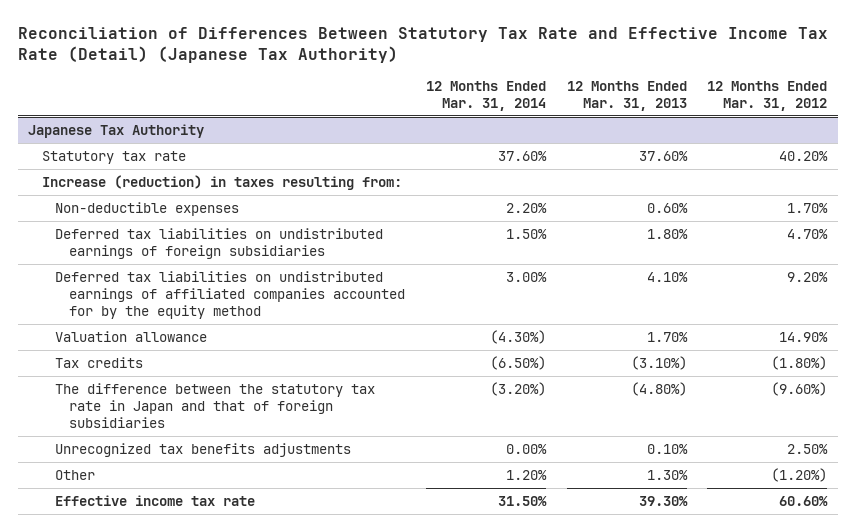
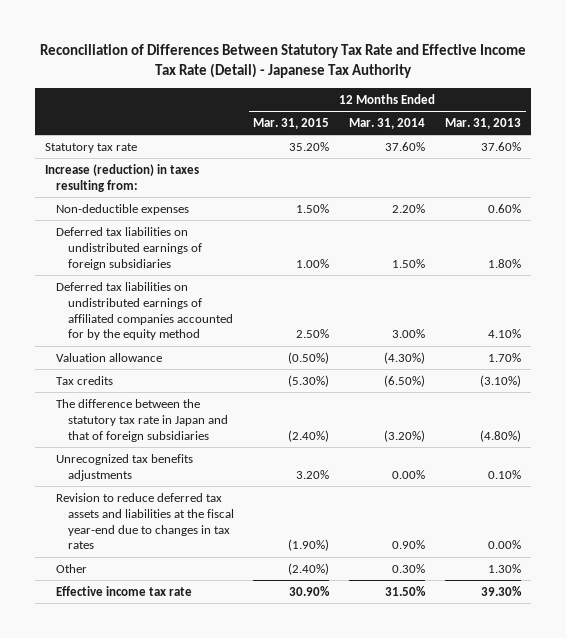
[17,26,828,63] Reconciliation of Differences Between Statutory Tax Rate and Effective Income Tax Rate (Detail) (Japanese Tax Authority) -> [40,44,527,79] Reconciliation of Differences Between Statutory Tax Rate and Effective Income Tax Rate (Detail) - Japanese Tax Authority
[707,81,828,111] 12 Months Ended Mar. 31, 2012 -> none
none -> [253,118,330,130] Mar. 31, 2015
[28,123,205,138] Japanese Tax Authority -> none
none -> [56,492,234,550] Revision to reduce deferred tax assets and liabilities at the fiscal year-end due to changes in tax rates
[505,469,547,480] 1.20% -> [392,563,426,573] 0.30%

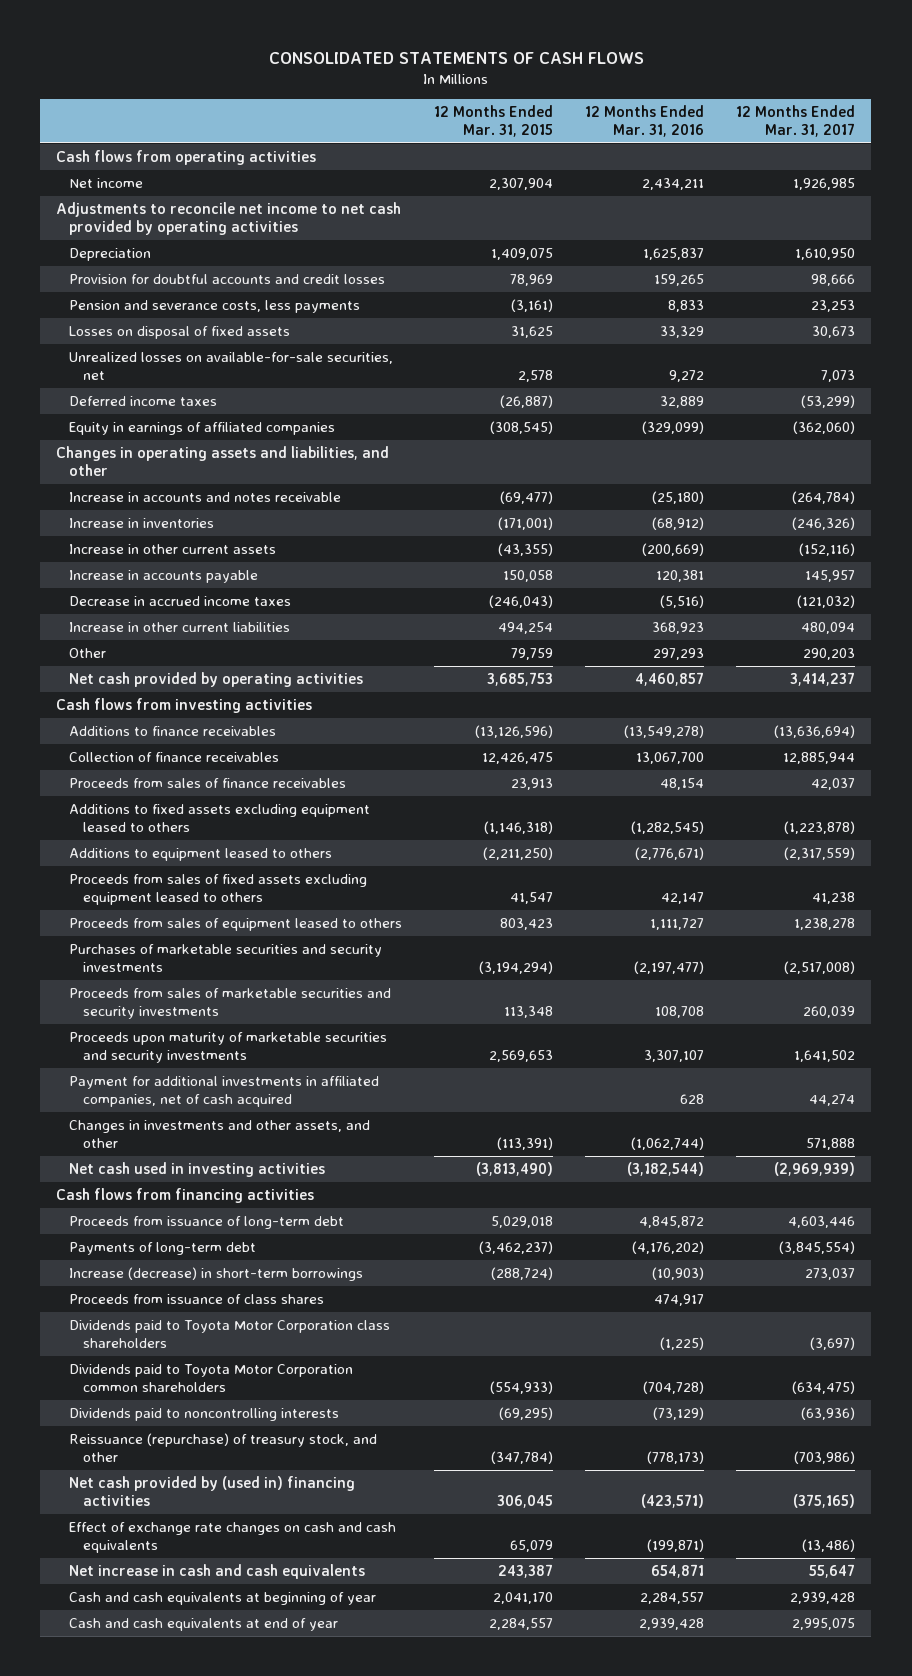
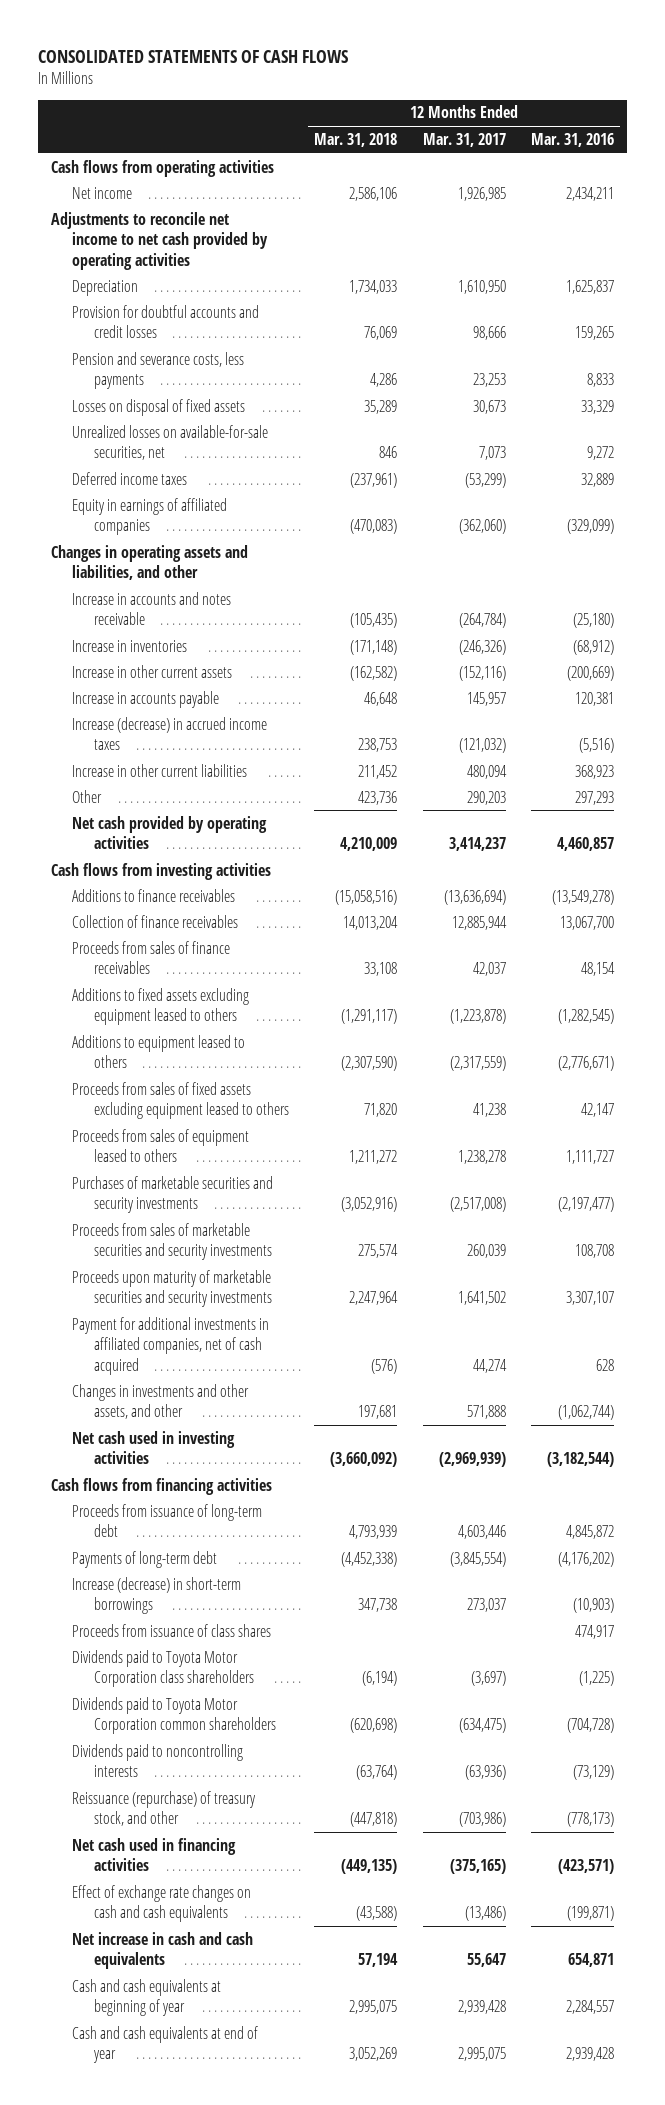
[434,104,554,138] 12 Months Ended Mar. 31, 2015 -> none
none -> [314,132,398,147] Mar. 31, 2018
[69,595,292,606] Decrease in accrued income taxes -> [72,716,268,751] Increase (decrease) in accrued income taxes
[69,1475,356,1507] Net cash provided by (used in) financing activities -> [72,1837,237,1872] Net cash used in financing activities

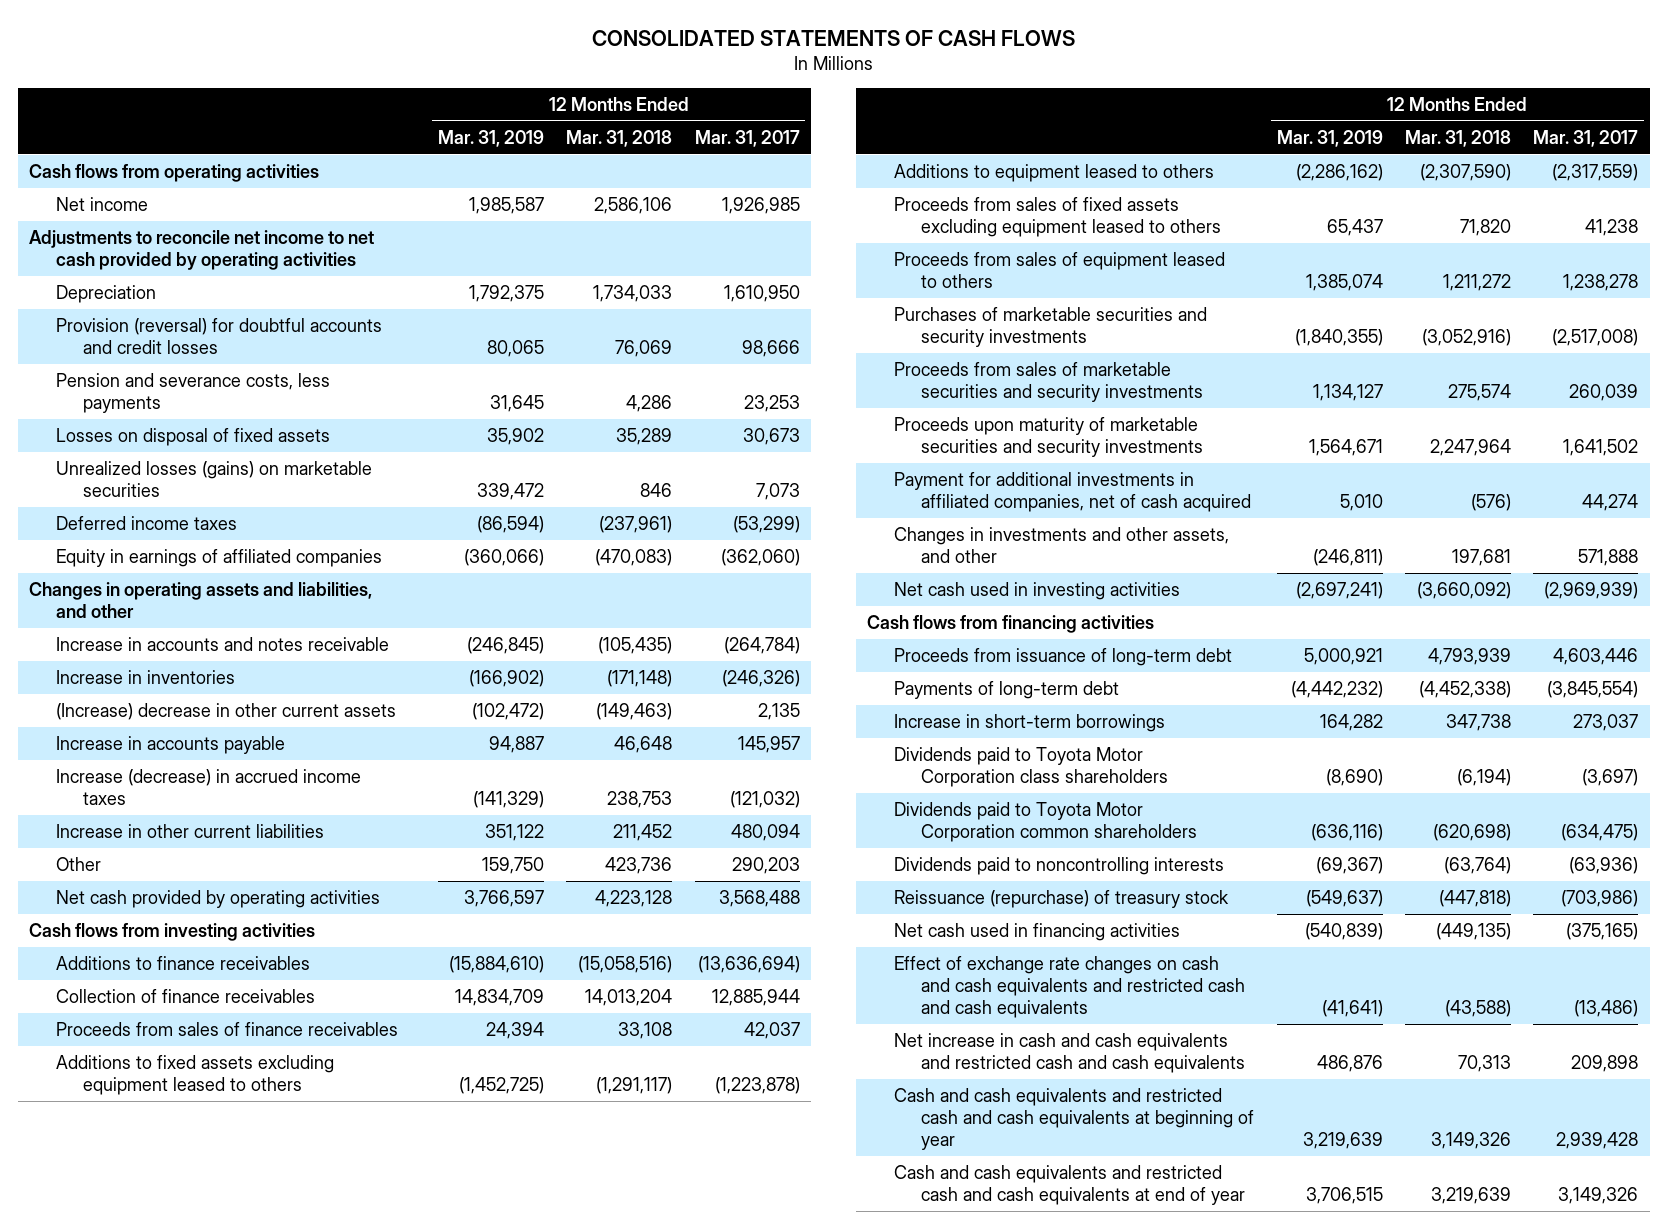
[530,132,614,147] Mar. 31, 2016 -> none
none -> [438,129,545,147] Mar. 31, 2019
[72,304,260,339] Provision for doubtful accounts and credit losses -> [55,317,382,355] Provision (reversal) for doubtful accounts and credit losses
[72,424,269,461] Unrealized losses on available-for-sale securities, net -> [55,460,372,498] Unrealized losses (gains) on marketable securities
[72,664,233,678] Increase in other current assets -> [55,702,396,720] (Increase) decrease in other current assets
[350,665,398,681] (162,582) -> [596,702,673,720] (149,463)
[458,665,506,681] (152,116) -> [757,702,800,720] 2,135
[340,837,398,852] 4,210,009 -> [595,889,673,907] 4,223,128
[448,837,506,852] 3,414,237 -> [718,889,800,907] 3,568,488
[72,1623,272,1637] Proceeds from issuance of class shares -> none
[72,1576,242,1615] Increase (decrease) in short-term borrowings -> [894,713,1166,732] Increase in short-term borrowings
[72,1790,257,1827] Reissuance (repurchase) of treasury stock, and other -> [894,889,1230,908] Reissuance (repurchase) of treasury stock
[72,1884,252,1923] Effect of exchange rate changes on cash and cash equivalents -> [894,955,1246,1019] Effect of exchange rate changes on cash and cash equivalents and restricted cash and cash equivalents
[72,1931,254,1970] Net increase in cash and cash equivalents -> [894,1032,1246,1074] Net increase in cash and cash equivalents and restricted cash and cash equivalents
[358,1953,399,1968] 57,194 -> [1457,1055,1511,1073] 70,313
[466,1953,506,1968] 55,647 -> [1571,1055,1639,1073] 209,898
[72,1978,222,2017] Cash and cash equivalents at beginning of year -> [894,1087,1255,1151] Cash and cash equivalents and restricted cash and cash equivalents at beginning of year
[349,2000,398,2015] 2,995,075 -> [1430,1132,1511,1150] 3,149,326
[72,2025,259,2064] Cash and cash equivalents at end of year -> [894,1164,1246,1206] Cash and cash equivalents and restricted cash and cash equivalents at end of year
[349,2047,398,2062] 3,052,269 -> [1430,1187,1511,1205] 3,219,639
[457,2047,506,2062] 2,995,075 -> [1558,1187,1639,1205] 3,149,326

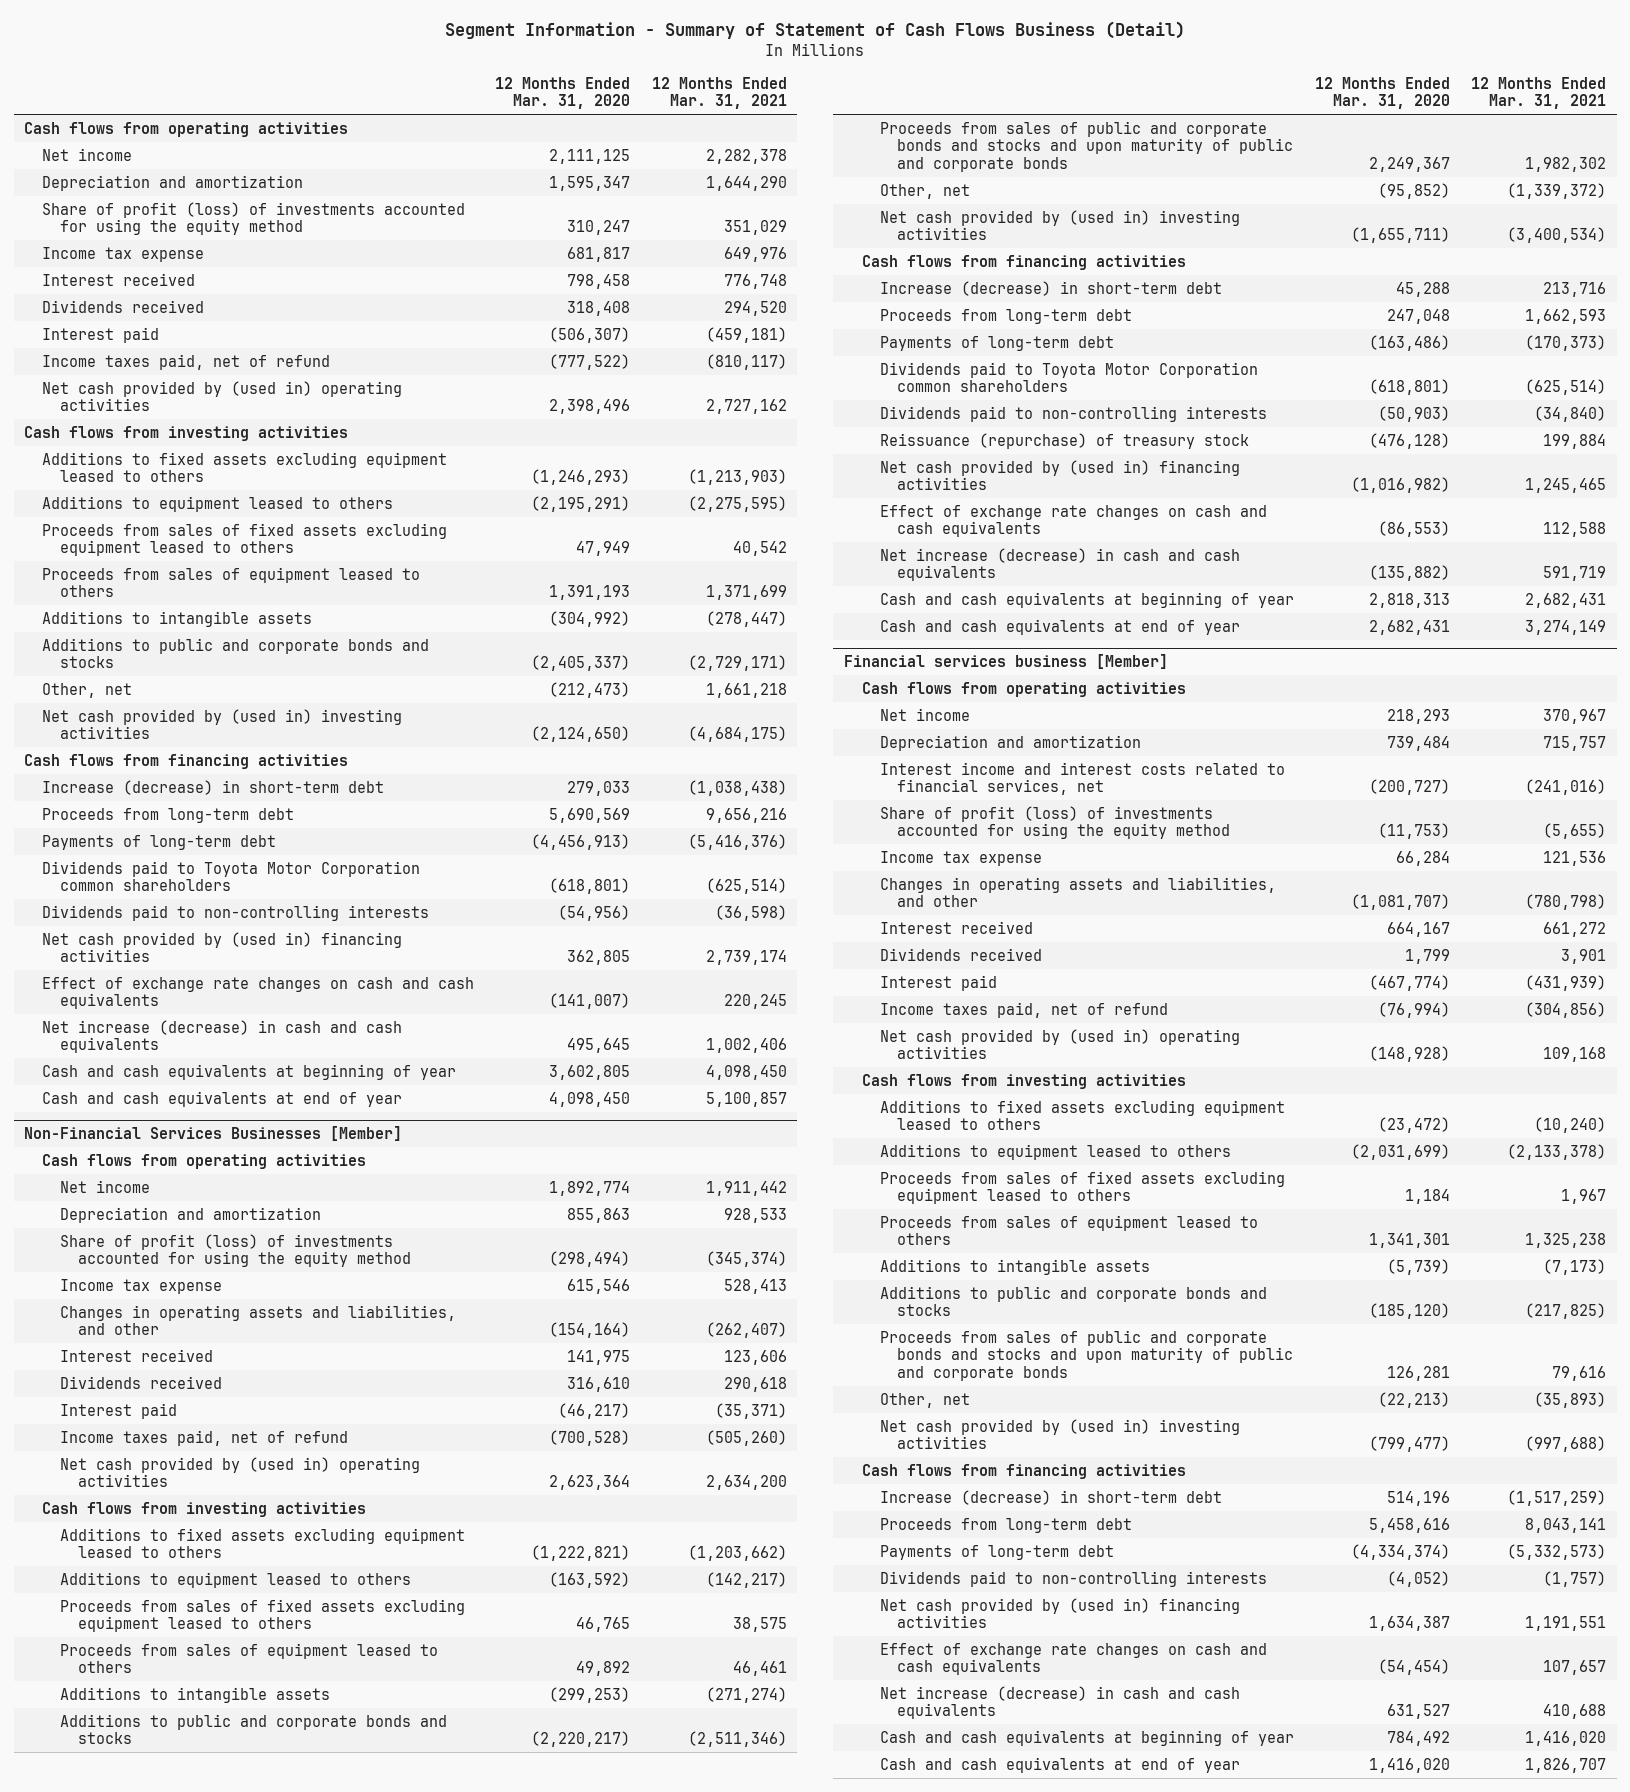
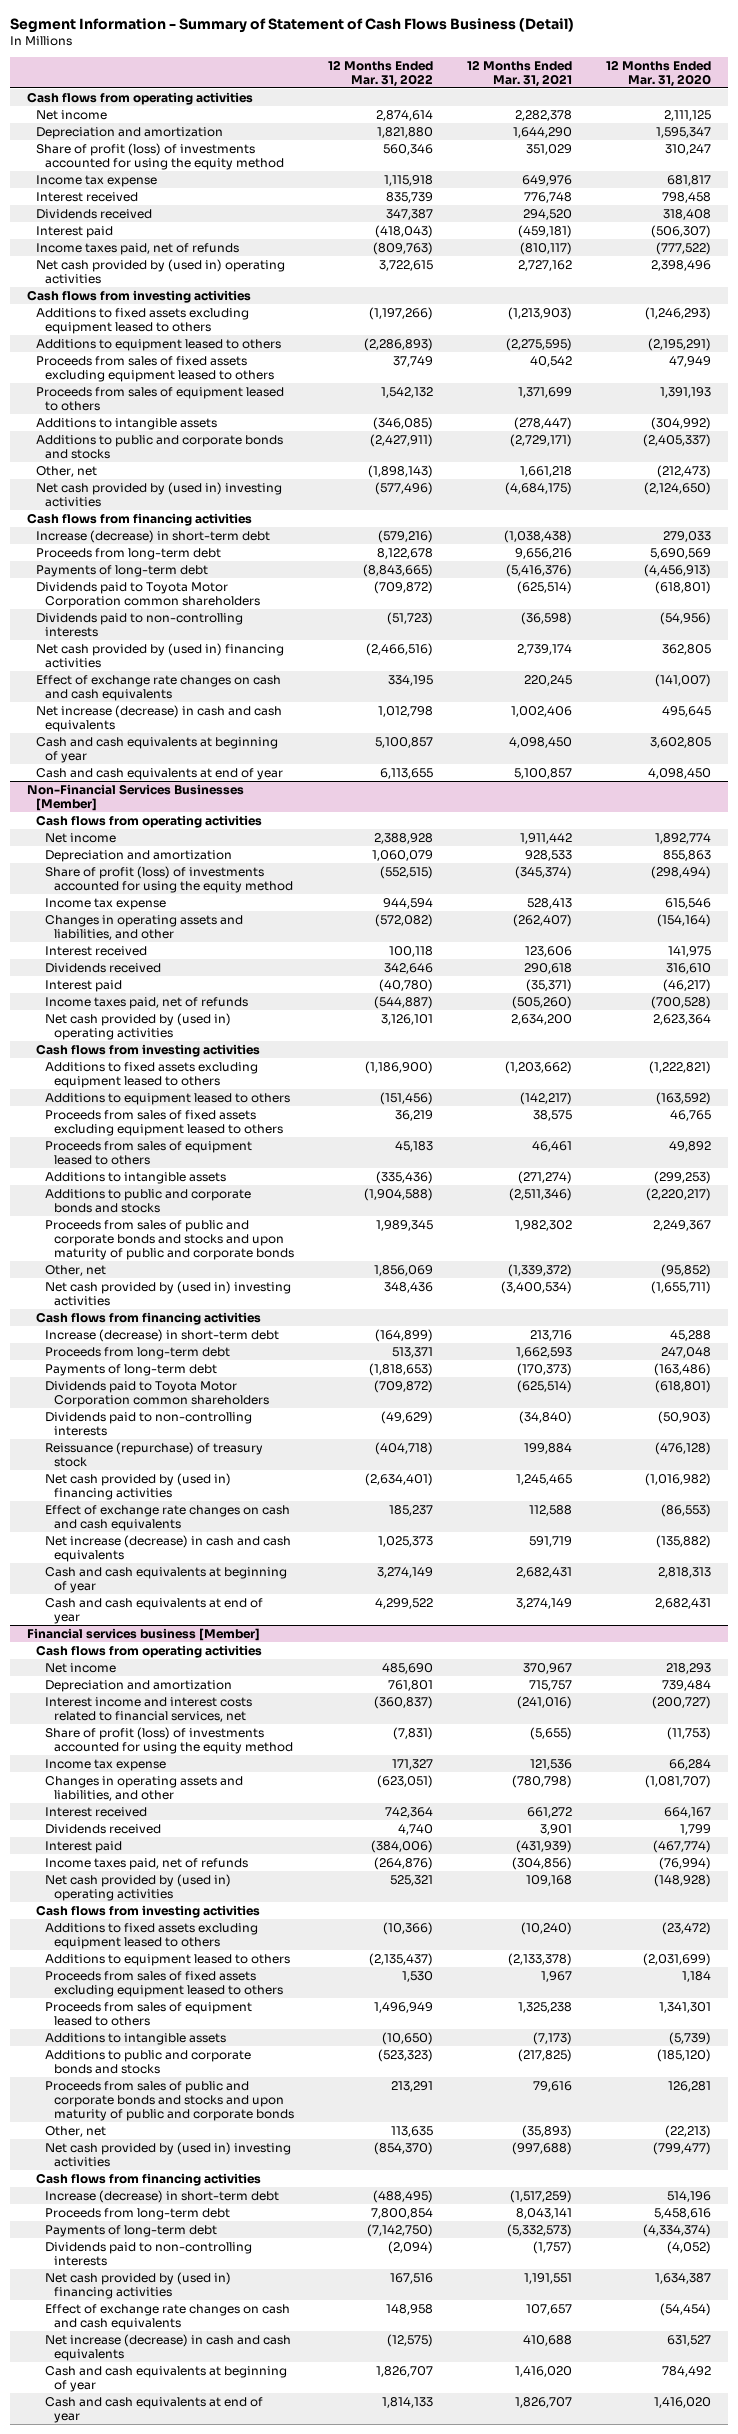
none -> [327,59,433,87] 12 Months Ended Mar. 31, 2022
[42,353,331,370] Income taxes paid, net of refund -> [36,242,240,255] Income taxes paid, net of refunds
[60,1429,349,1446] Income taxes paid, net of refund -> [44,996,248,1009] Income taxes paid, net of refunds
[879,1001,1168,1018] Income taxes paid, net of refund -> [44,1857,248,1870] Income taxes paid, net of refunds

